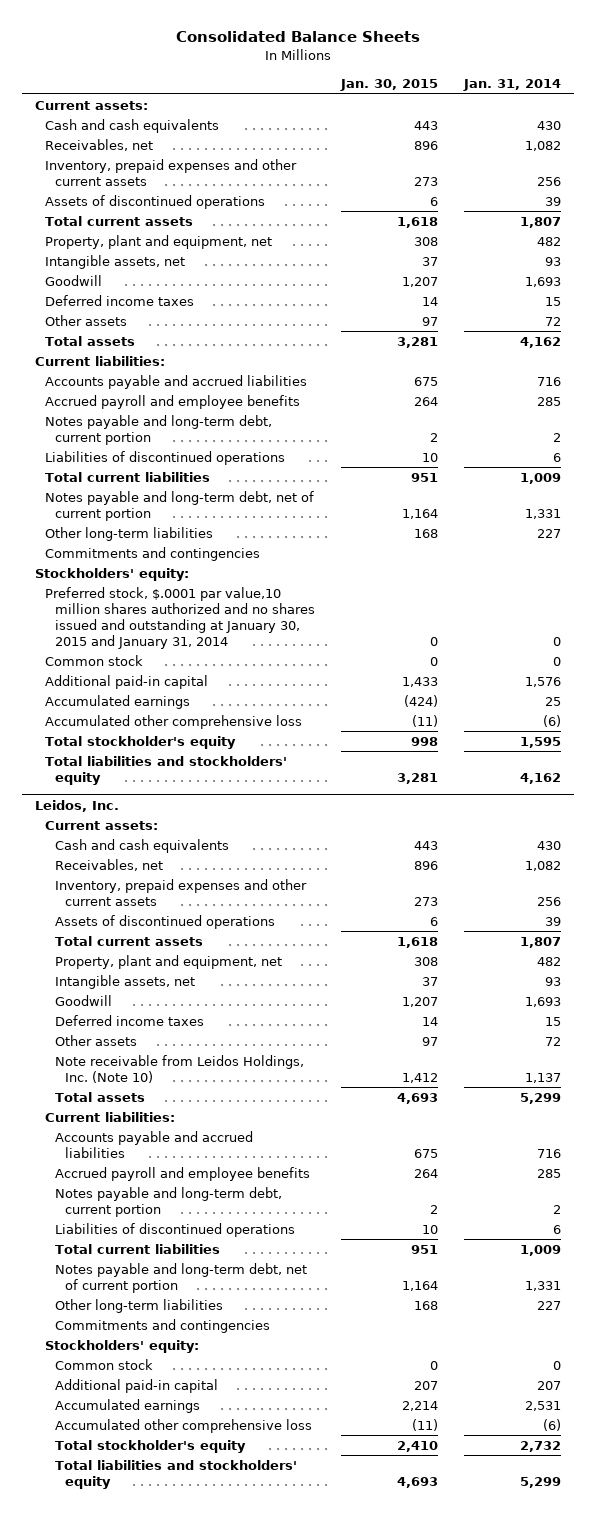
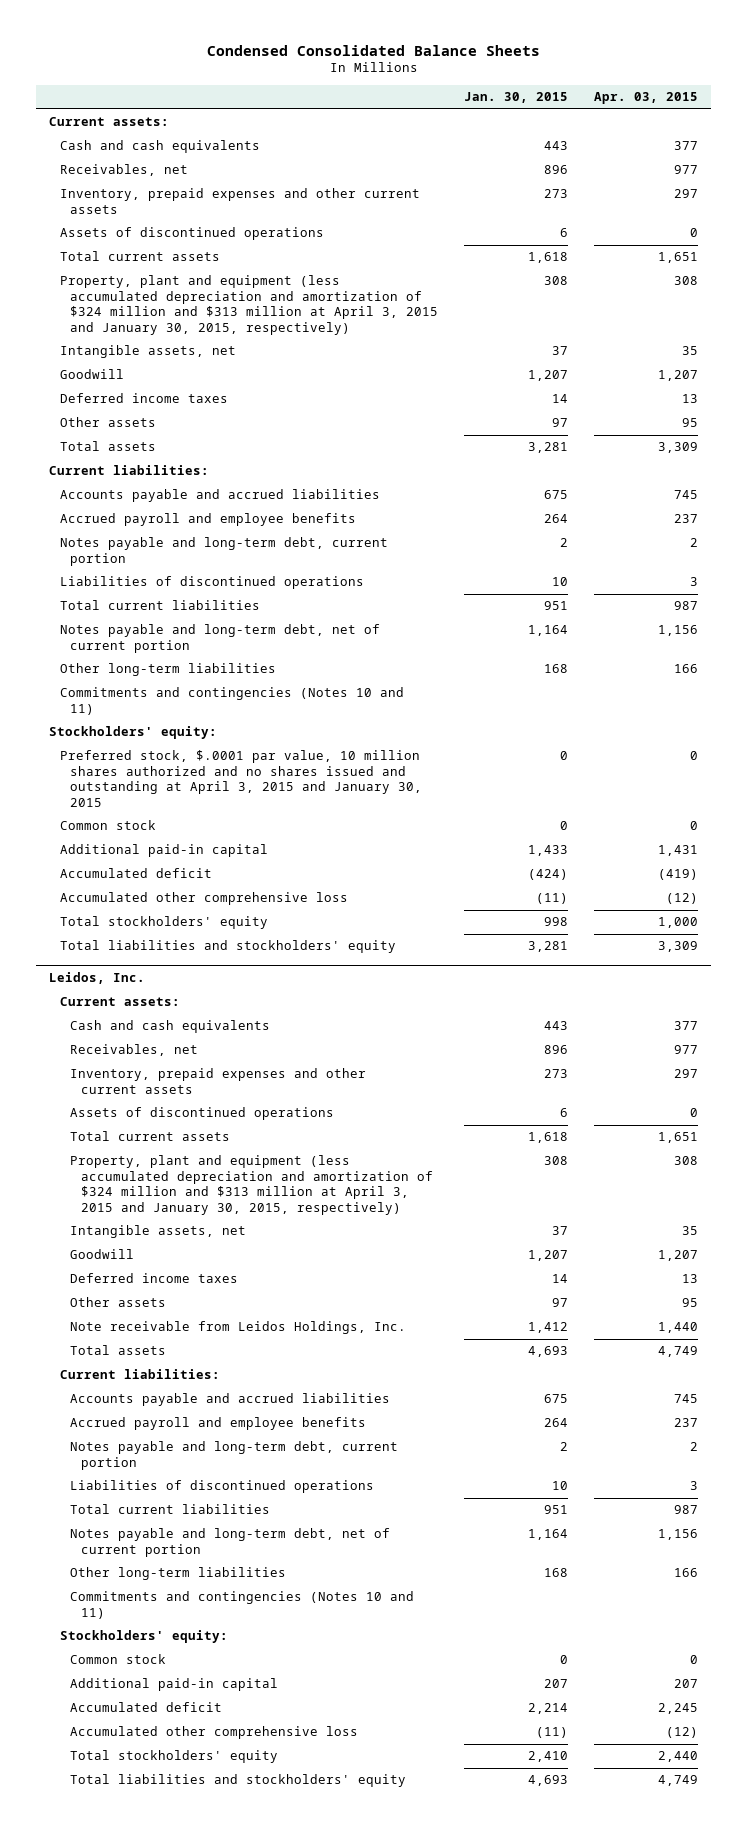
[176,31,421,43] Consolidated Balance Sheets -> [206,44,540,56] Condensed Consolidated Balance Sheets
[463,79,562,92] Jan. 31, 2014 -> none
none -> [593,92,698,105] Apr. 03, 2015
[45,234,273,249] Property, plant and equipment, net -> [59,275,439,335] Property, plant and equipment (less accumulated depreciation and amortization of $324 million and $313 million at April 3, 2015 and January 30, 2015, respectively)
[45,546,261,561] Commitments and contingencies -> [59,687,404,715] Commitments and contingencies (Notes 10 and 11)
[45,586,315,649] Preferred stock, $.0001 par value,10 million shares authorized and no shares issued and outstanding at January 30, 2015 and January 31, 2014 -> [59,750,423,807] Preferred stock, $.0001 par value, 10 million shares authorized and no shares issued and outstanding at April 3, 2015 and January 30, 2015
[45,694,191,709] Accumulated earnings -> [59,868,212,879] Accumulated deficit
[45,735,237,749] Total stockholder's equity -> [59,916,268,930] Total stockholders' equity
[54,954,282,969] Property, plant and equipment, net -> [70,1155,433,1215] Property, plant and equipment (less accumulated depreciation and amortization of $324 million and $313 million at April 3, 2015 and January 30, 2015, respectively)
[54,1054,304,1083] Note receivable from Leidos Holdings, Inc. (Note 10) -> [70,1321,407,1335] Note receivable from Leidos Holdings, Inc.
[54,1318,270,1333] Commitments and contingencies -> [70,1591,415,1619] Commitments and contingencies (Notes 10 and 11)
[54,1398,200,1413] Accumulated earnings -> [70,1702,223,1713] Accumulated deficit
[54,1439,246,1453] Total stockholder's equity -> [70,1750,279,1764] Total stockholders' equity

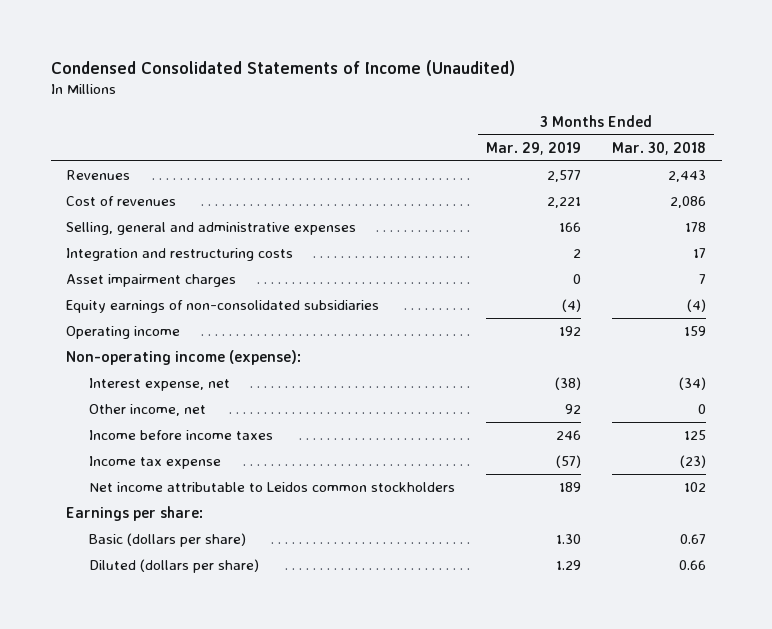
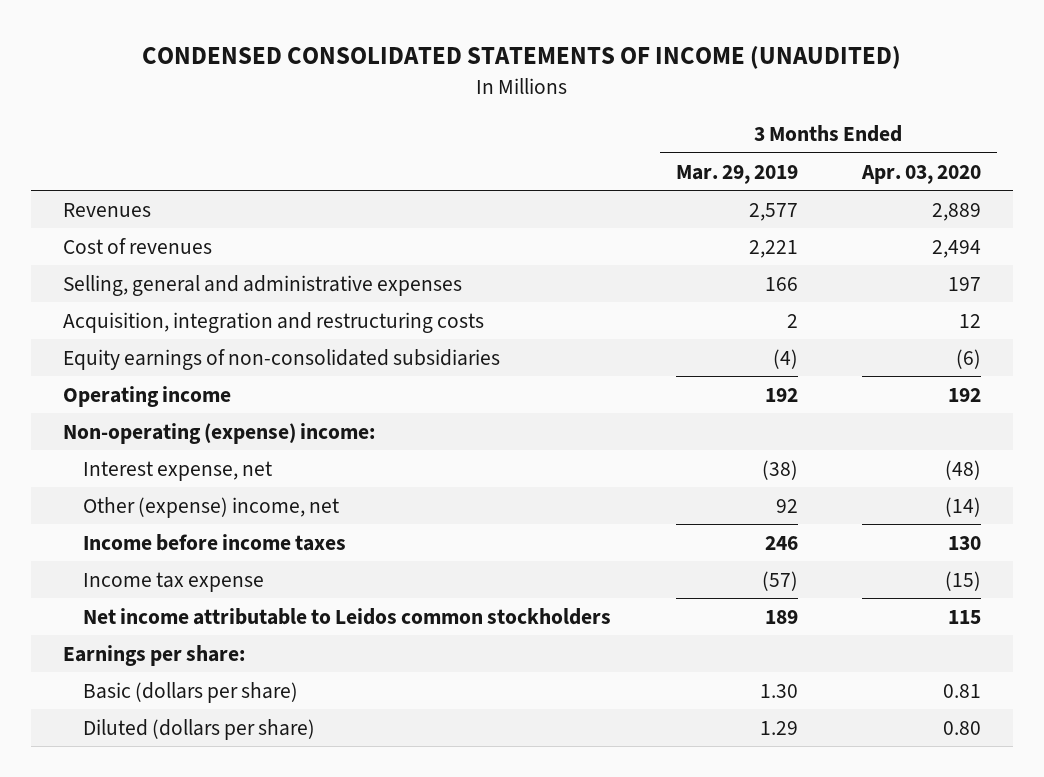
[50,59,515,76] Condensed Consolidated Statements of Income (Unaudited) -> [141,46,901,70] CONDENSED CONSOLIDATED STATEMENTS OF INCOME (UNAUDITED)
[612,141,707,155] Mar. 30, 2018 -> none
none -> [861,164,982,184] Apr. 03, 2020
[66,274,237,288] Asset impairment charges -> none
[66,248,294,262] Integration and restructuring costs -> [62,311,484,333] Acquisition, integration and restructuring costs
[66,350,302,366] Non-operating income (expense): -> [62,422,375,444] Non-operating (expense) income:
[88,404,206,417] Other income, net -> [83,496,340,518] Other (expense) income, net

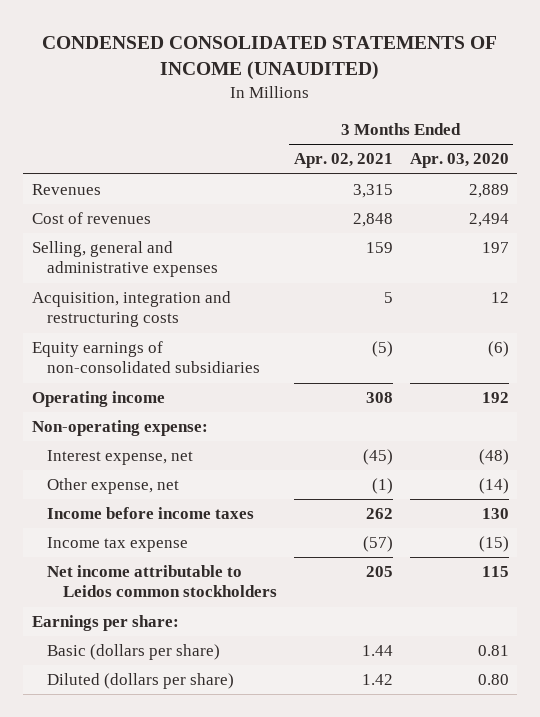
[675,164,798,184] Mar. 29, 2019 -> none
none -> [293,153,393,169] Apr. 02, 2021
[62,422,375,444] Non-operating (expense) income: -> [31,420,208,437] Non-operating expense:
[83,496,340,518] Other (expense) income, net -> [47,478,180,495] Other expense, net

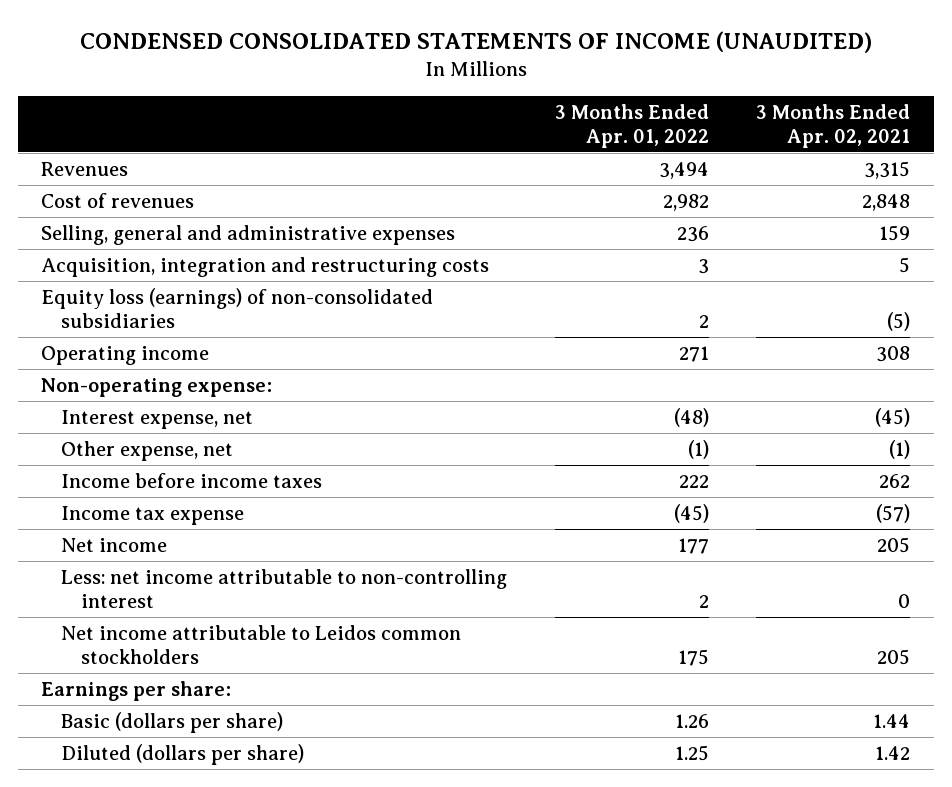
[409,153,509,169] Apr. 03, 2020 -> none
none -> [554,103,709,148] 3 Months Ended Apr. 01, 2022
[31,341,261,374] Equity earnings of non-consolidated subsidiaries -> [41,287,434,328] Equity loss (earnings) of non-consolidated subsidiaries
none -> [61,537,168,552] Net income
none -> [61,568,508,608] Less: net income attributable to non-controlling interest

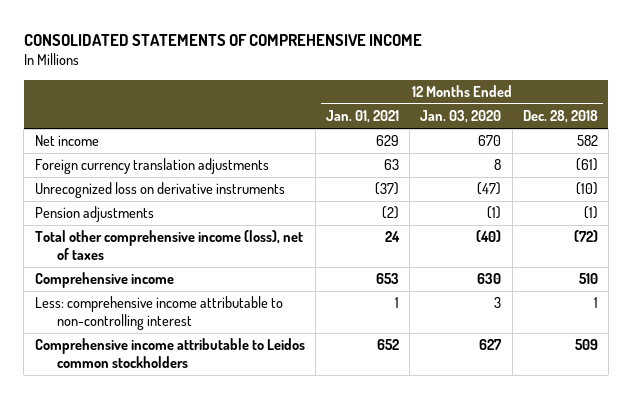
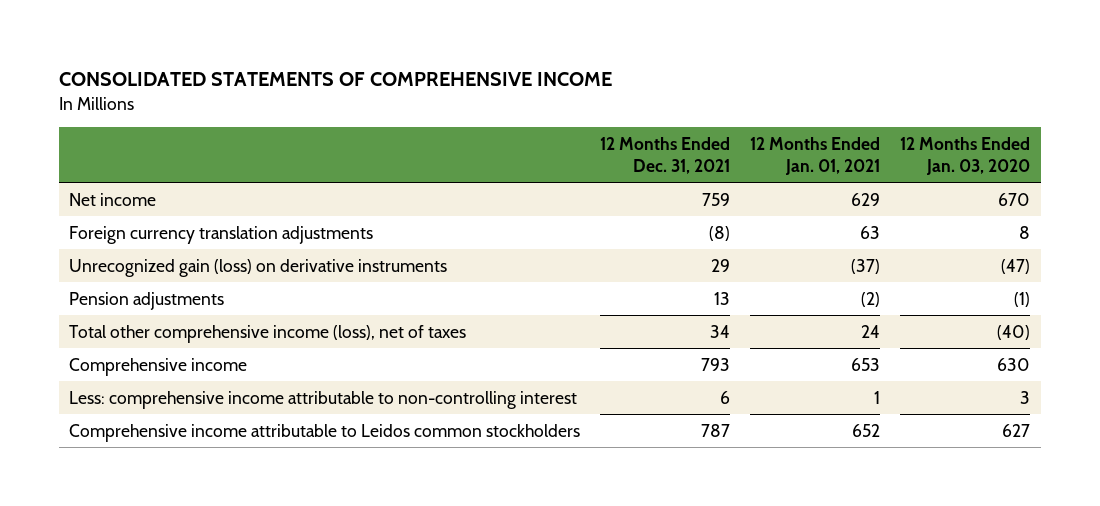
[522,110,598,124] Dec. 28, 2018 -> none
none -> [600,137,731,174] 12 Months Ended Dec. 31, 2021
[34,182,285,199] Unrecognized loss on derivative instruments -> [69,258,448,277] Unrecognized gain (loss) on derivative instruments

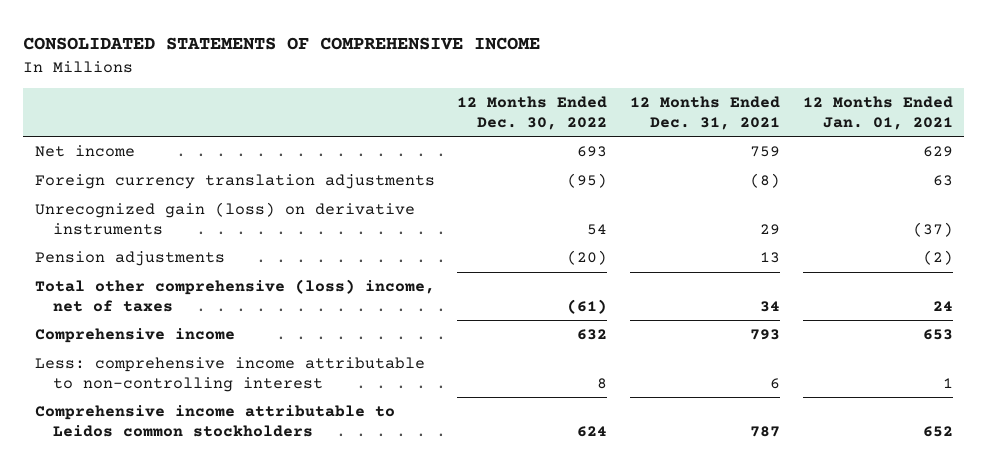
[900,137,1031,175] 12 Months Ended Jan. 03, 2020 -> none
none -> [457,96,608,131] 12 Months Ended Dec. 30, 2022
[69,324,467,343] Total other comprehensive income (loss), net of taxes -> [34,279,435,312] Total other comprehensive (loss) income, net of taxes

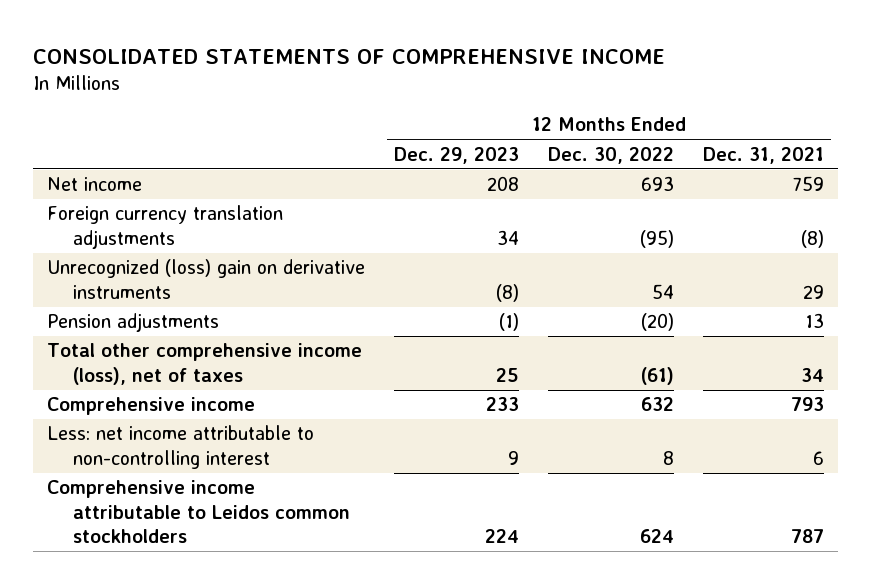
[802,96,953,131] 12 Months Ended Jan. 01, 2021 -> none
none -> [394,146,520,164] Dec. 29, 2023
[34,202,415,235] Unrecognized gain (loss) on derivative instruments -> [47,259,366,299] Unrecognized (loss) gain on derivative instruments
[34,279,435,312] Total other comprehensive (loss) income, net of taxes -> [47,343,363,385] Total other comprehensive income (loss), net of taxes
[34,357,425,392] Less: comprehensive income attributable to non-controlling interest -> [47,425,315,469] Less: net income attributable to non-controlling interest

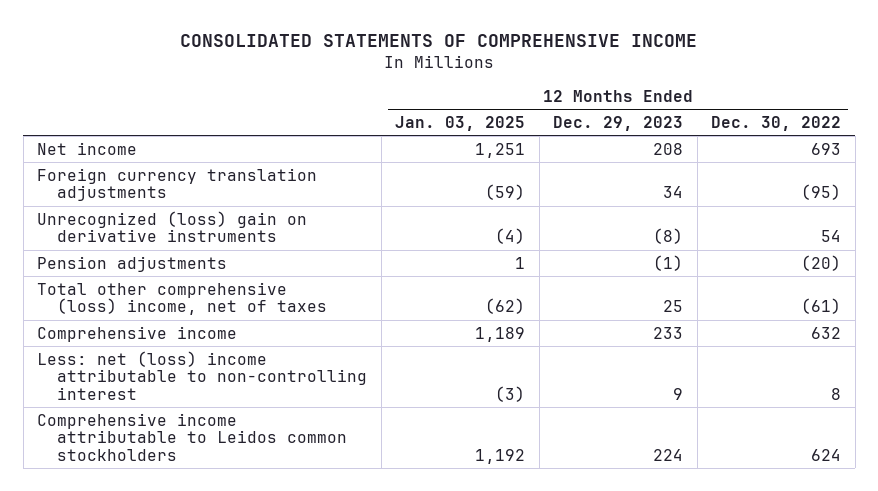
[703,146,825,164] Dec. 31, 2021 -> none
none -> [395,115,526,131] Jan. 03, 2025
[47,343,363,385] Total other comprehensive income (loss), net of taxes -> [37,281,328,316] Total other comprehensive (loss) income, net of taxes
[47,425,315,469] Less: net income attributable to non-controlling interest -> [37,350,368,401] Less: net (loss) income attributable to non-controlling interest

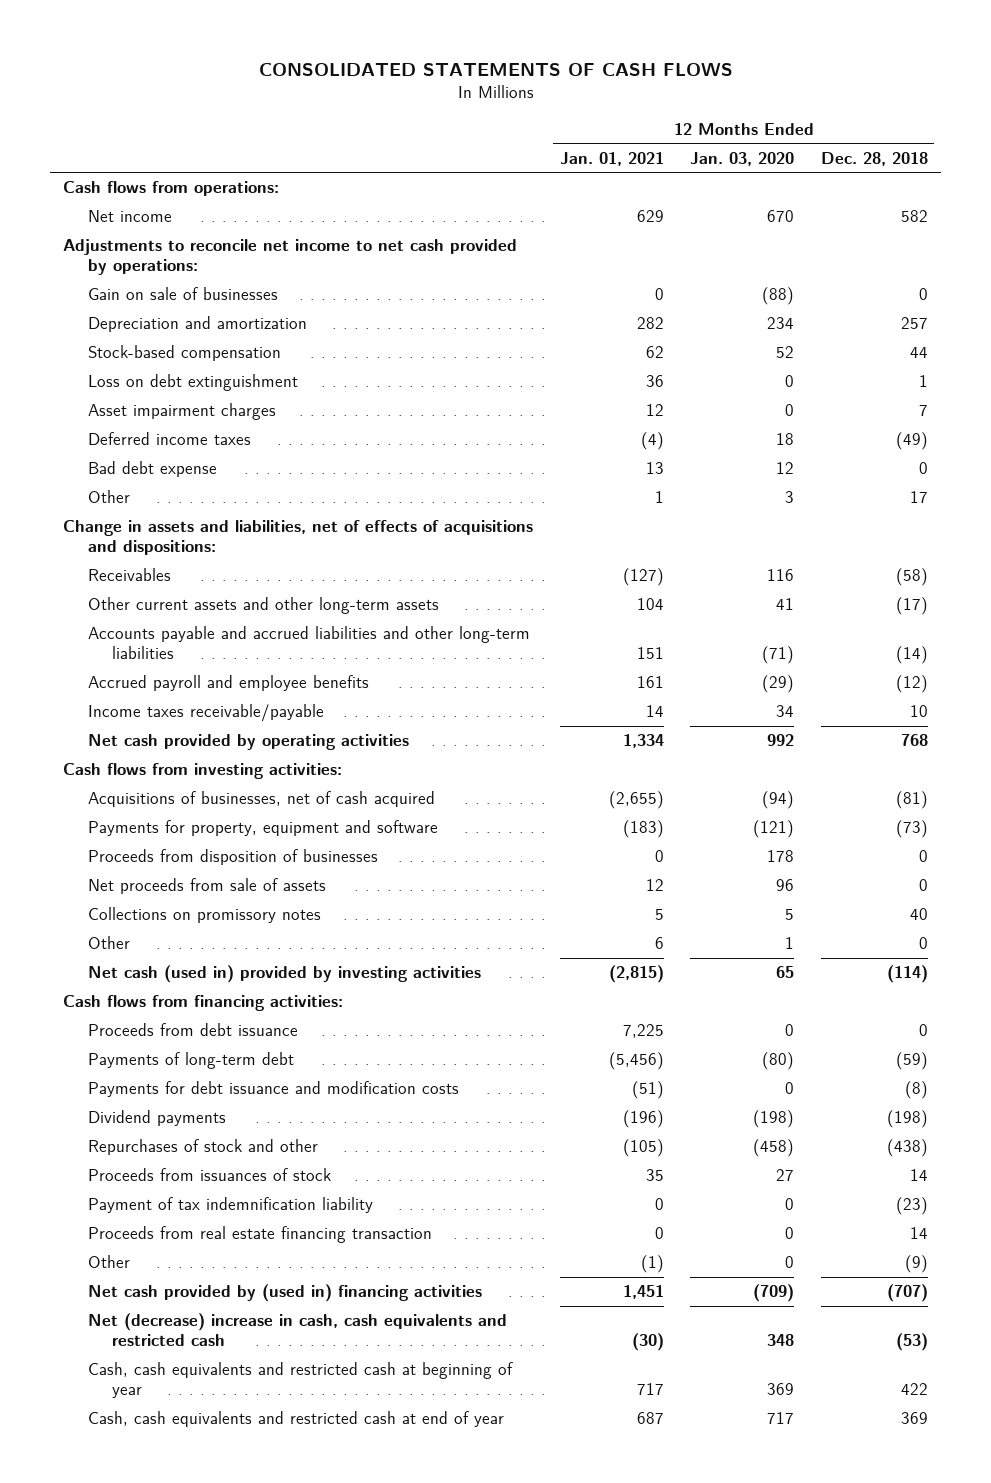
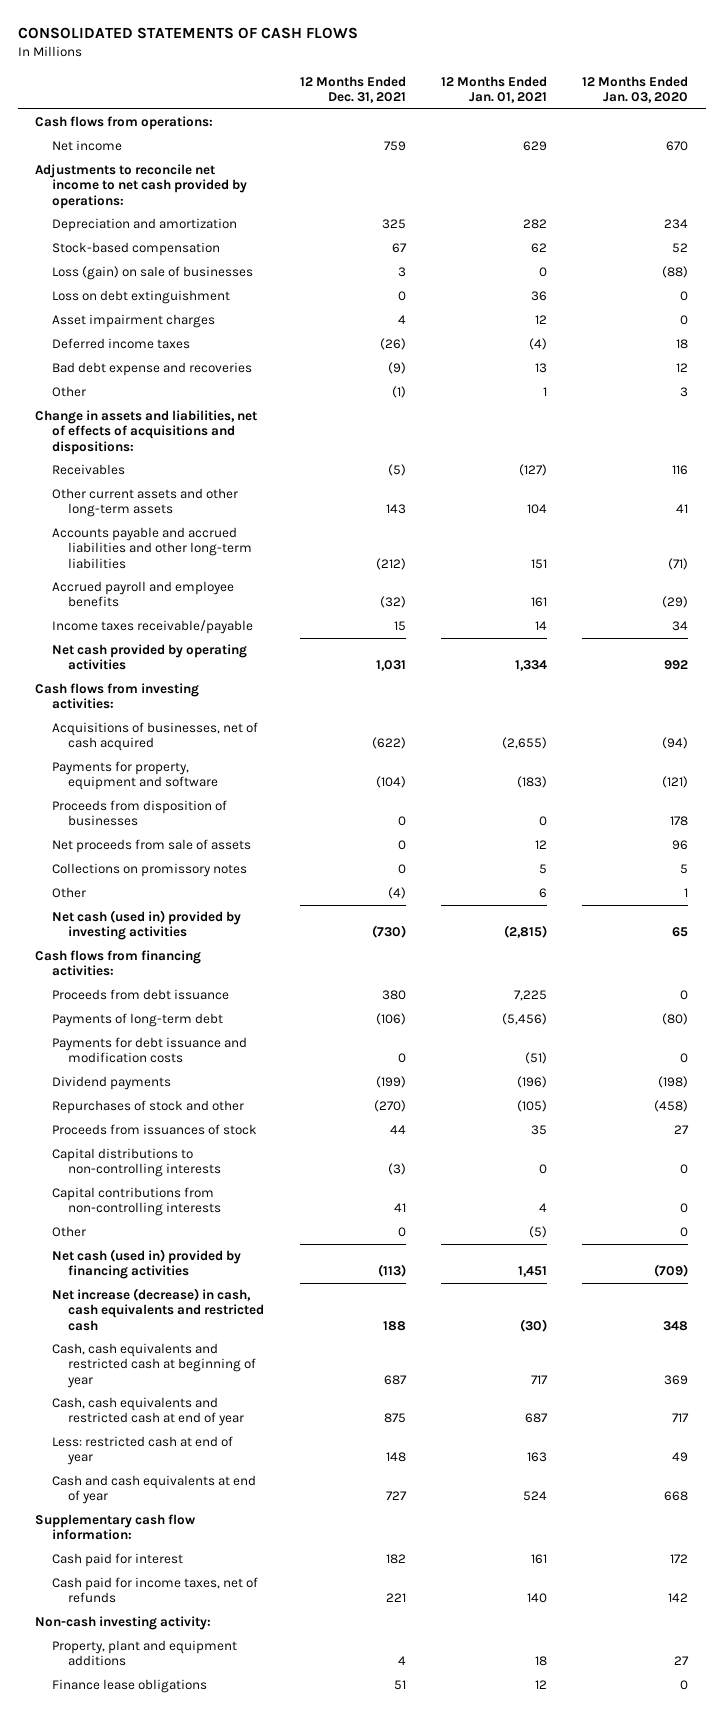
[820,151,928,166] Dec. 28, 2018 -> none
none -> [299,75,406,104] 12 Months Ended Dec. 31, 2021
[87,287,278,301] Gain on sale of businesses -> none
none -> [51,265,253,280] Loss (gain) on sale of businesses
[87,461,217,478] Bad debt expense -> [51,361,252,376] Bad debt expense and recoveries
[87,1197,373,1214] Payment of tax indemnification liability -> none
[87,1226,432,1244] Proceeds from real estate financing transaction -> none
none -> [51,1147,222,1178] Capital distributions to non-controlling interests
none -> [51,1186,222,1217] Capital contributions from non-controlling interests
[640,1255,664,1274] (1) -> [528,1225,547,1238] (5)
[87,1284,482,1303] Net cash provided by (used in) financing activities -> [51,1248,241,1280] Net cash (used in) provided by financing activities
[87,1313,507,1347] Net (decrease) increase in cash, cash equivalents and restricted cash -> [51,1287,265,1331] Net increase (decrease) in cash, cash equivalents and restricted cash
none -> [51,1435,233,1466] Less: restricted cash at end of year
none -> [51,1474,256,1505] Cash and cash equivalents at end of year
none -> [35,1513,197,1541] Supplementary cash flow information:
none -> [51,1552,183,1567] Cash paid for interest
none -> [51,1576,258,1604] Cash paid for income taxes, net of refunds
none -> [35,1615,212,1630] Non-cash investing activity:
none -> [51,1639,237,1667] Property, plant and equipment additions
none -> [51,1678,207,1693] Finance lease obligations

